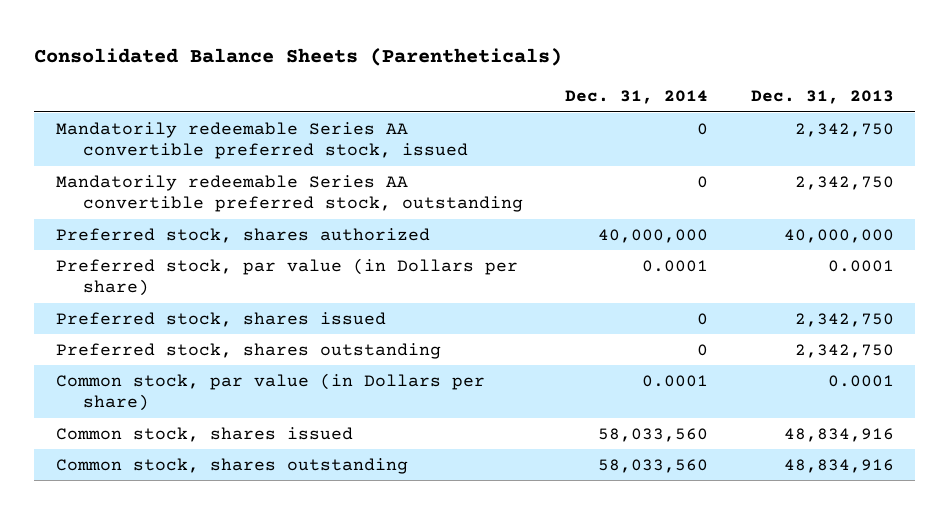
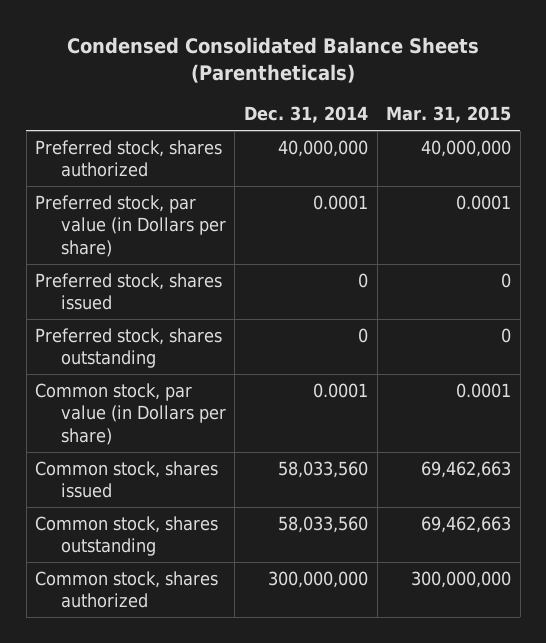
[34,48,563,67] Consolidated Balance Sheets (Parentheticals) -> [67,37,480,84] Condensed Consolidated Balance Sheets (Parentheticals)
[750,90,894,105] Dec. 31, 2013 -> none
none -> [386,106,512,124] Mar. 31, 2015
[55,121,468,160] Mandatorily redeemable Series AA convertible preferred stock, issued -> none
[55,174,523,213] Mandatorily redeemable Series AA convertible preferred stock, outstanding -> none
none -> [35,570,219,609] Common stock, shares authorized

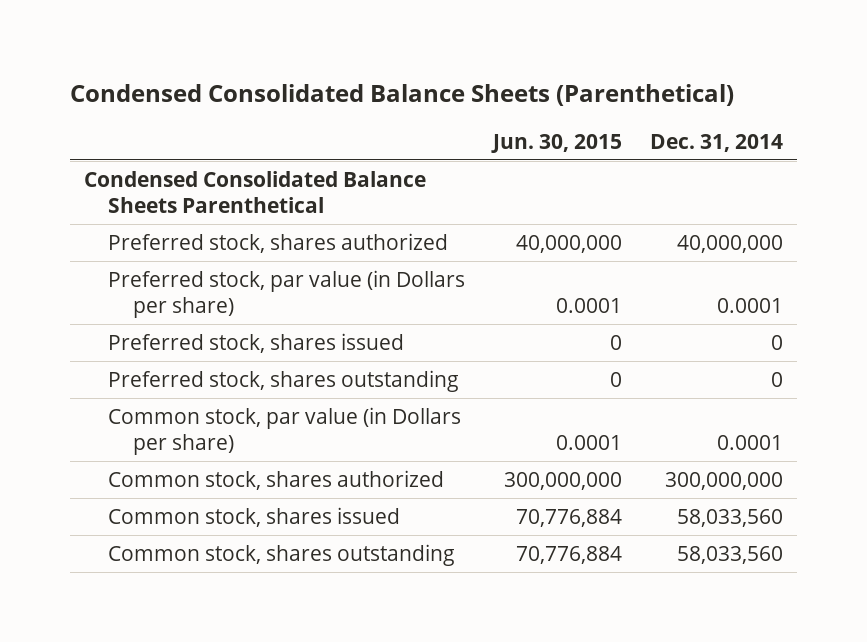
[67,37,480,84] Condensed Consolidated Balance Sheets (Parentheticals) -> [70,84,735,107] Condensed Consolidated Balance Sheets (Parenthetical)
[386,106,512,124] Mar. 31, 2015 -> none
none -> [491,133,623,153] Jun. 30, 2015
none -> [84,170,427,213] Condensed Consolidated Balance Sheets Parenthetical
[35,570,219,609] Common stock, shares authorized -> [108,469,445,490] Common stock, shares authorized

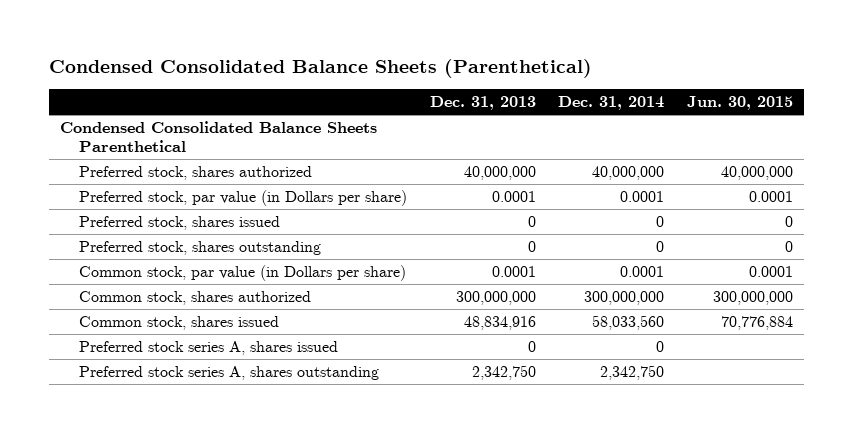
none -> [429,96,536,111] Dec. 31, 2013
[108,543,456,566] Common stock, shares outstanding -> none
none -> [78,341,338,356] Preferred stock series A, shares issued
none -> [78,366,379,381] Preferred stock series A, shares outstanding

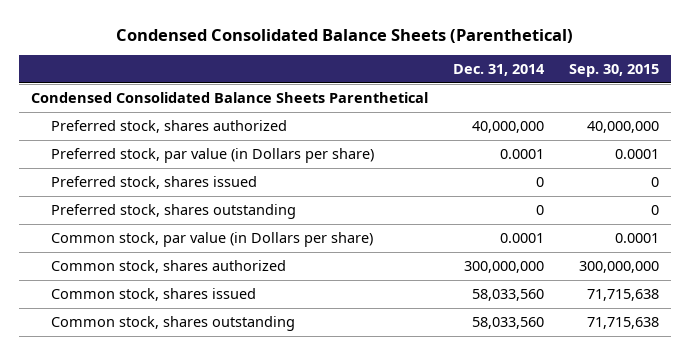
[429,96,536,111] Dec. 31, 2013 -> none
[687,96,794,111] Jun. 30, 2015 -> none
none -> [568,64,659,78] Sep. 30, 2015
[78,341,338,356] Preferred stock series A, shares issued -> none
[78,366,379,381] Preferred stock series A, shares outstanding -> none
none -> [50,315,295,331] Common stock, shares outstanding

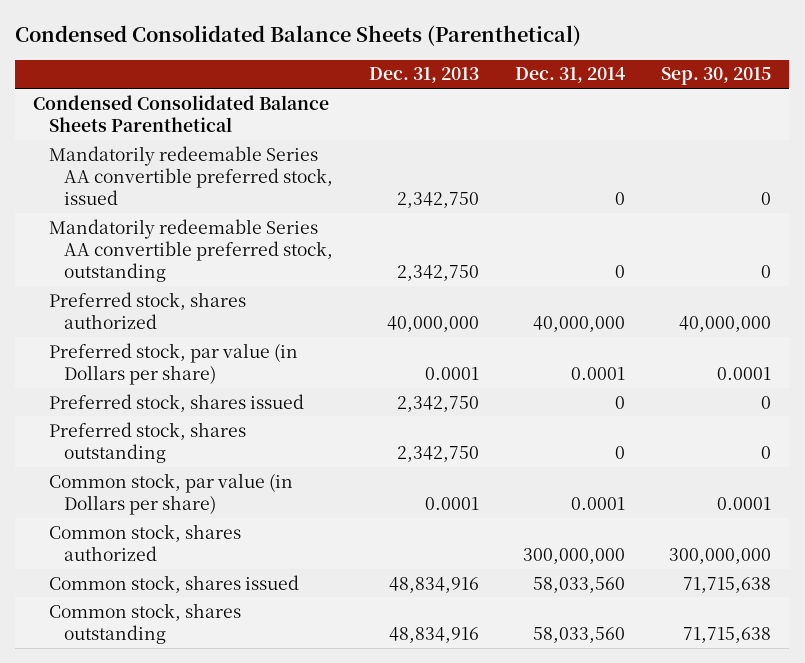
none -> [369,67,480,84] Dec. 31, 2013
none -> [48,145,334,206] Mandatorily redeemable Series AA convertible preferred stock, issued
none -> [48,218,334,283] Mandatorily redeemable Series AA convertible preferred stock, outstanding

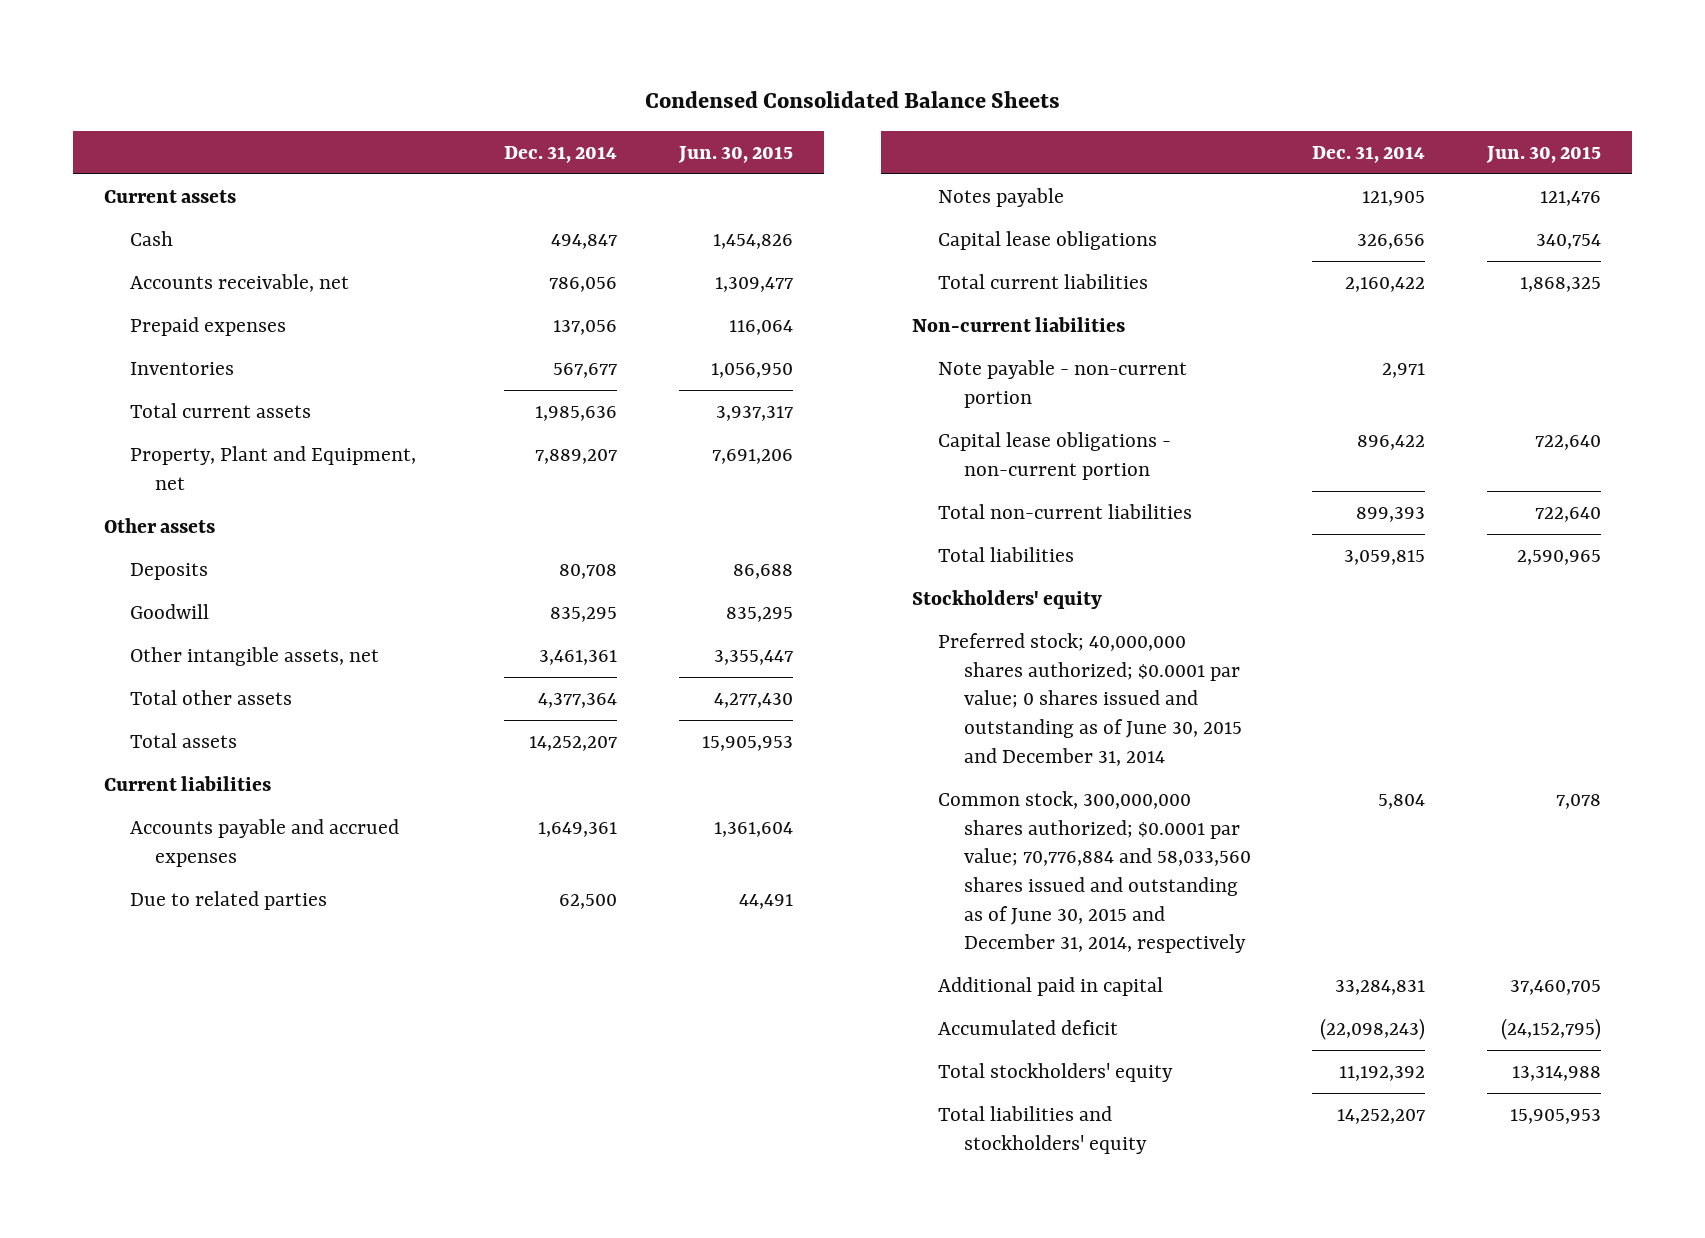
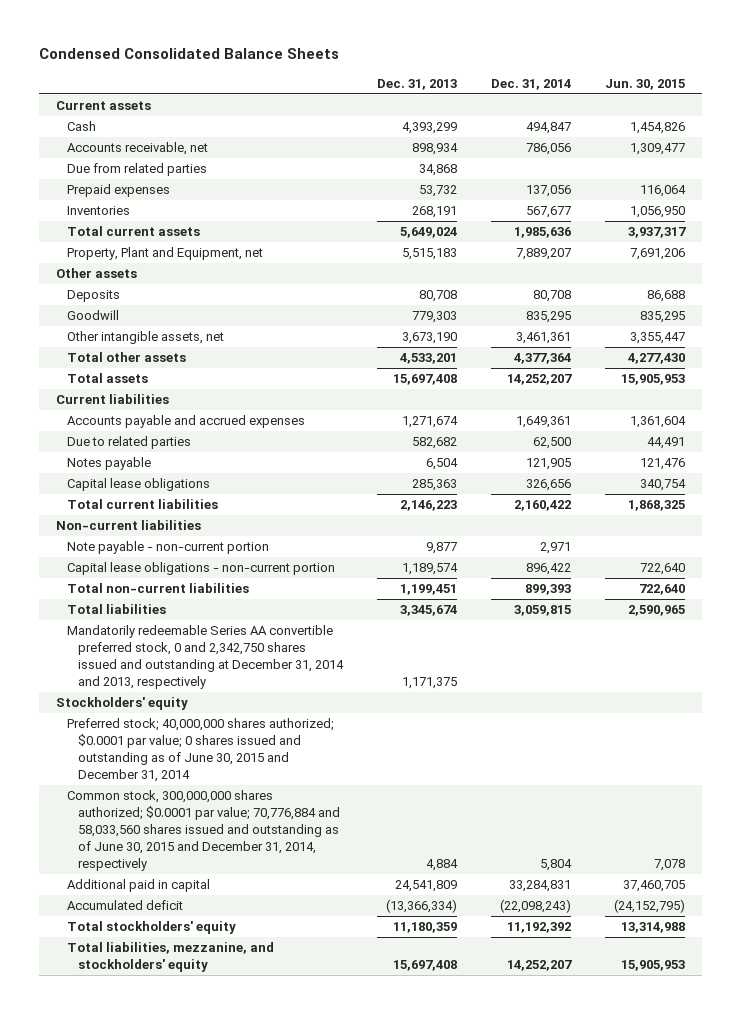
none -> [376,78,457,90] Dec. 31, 2013
none -> [66,163,207,177] Due from related parties
none -> [66,625,344,689] Mandatorily redeemable Series AA convertible preferred stock, 0 and 2,342,750 shares issued and outstanding at December 31, 2014 and 2013, respectively
[937,1105,1147,1154] Total liabilities and stockholders' equity -> [66,942,274,973] Total liabilities, mezzanine, and stockholders' equity

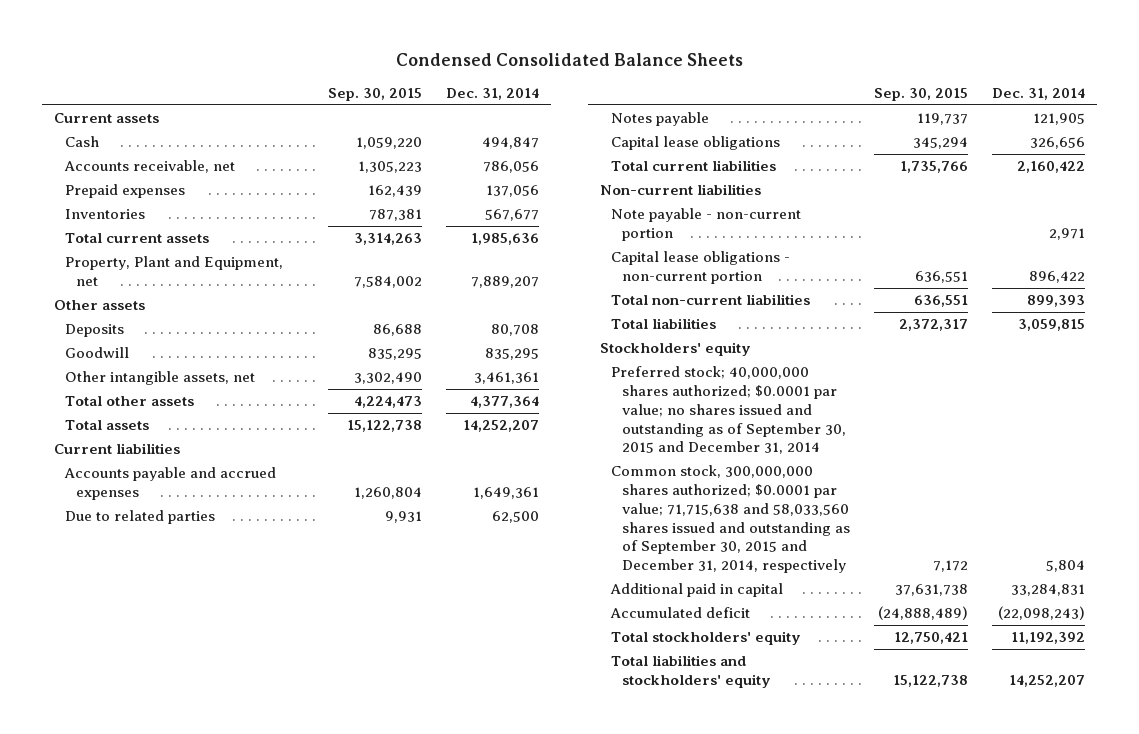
[376,78,457,90] Dec. 31, 2013 -> none
[604,78,685,90] Jun. 30, 2015 -> none
none -> [327,88,422,102] Sep. 30, 2015
[66,163,207,177] Due from related parties -> none
[66,625,344,689] Mandatorily redeemable Series AA convertible preferred stock, 0 and 2,342,750 shares issued and outstanding at December 31, 2014 and 2013, respectively -> none
[66,718,334,782] Preferred stock; 40,000,000 shares authorized; $0.0001 par value; 0 shares issued and outstanding as of June 30, 2015 and December 31, 2014 -> [611,366,847,455] Preferred stock; 40,000,000 shares authorized; $0.0001 par value; no shares issued and outstanding as of September 30, 2015 and December 31, 2014
[66,790,340,871] Common stock, 300,000,000 shares authorized; $0.0001 par value; 70,776,884 and 58,033,560 shares issued and outstanding as of June 30, 2015 and December 31, 2014, respectively -> [611,465,851,574] Common stock, 300,000,000 shares authorized; $0.0001 par value; 71,715,638 and 58,033,560 shares issued and outstanding as of September 30, 2015 and December 31, 2014, respectively
[66,942,274,973] Total liabilities, mezzanine, and stockholders' equity -> [611,655,772,688] Total liabilities and stockholders' equity

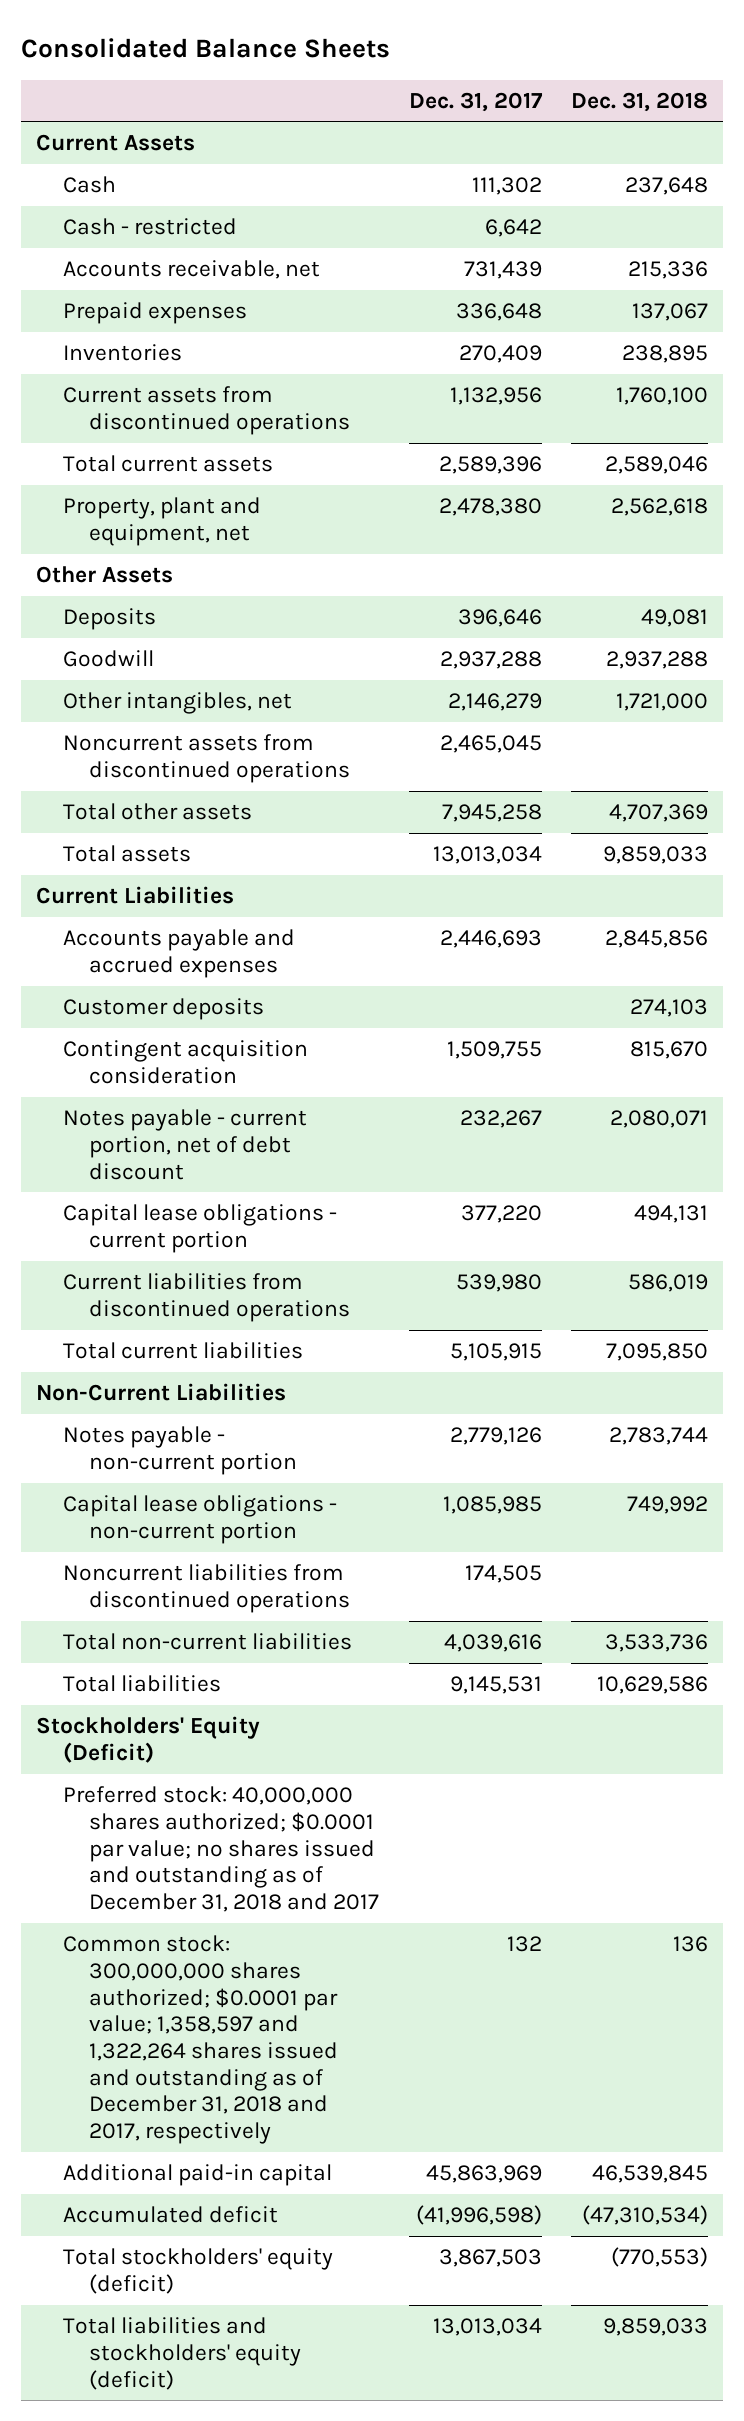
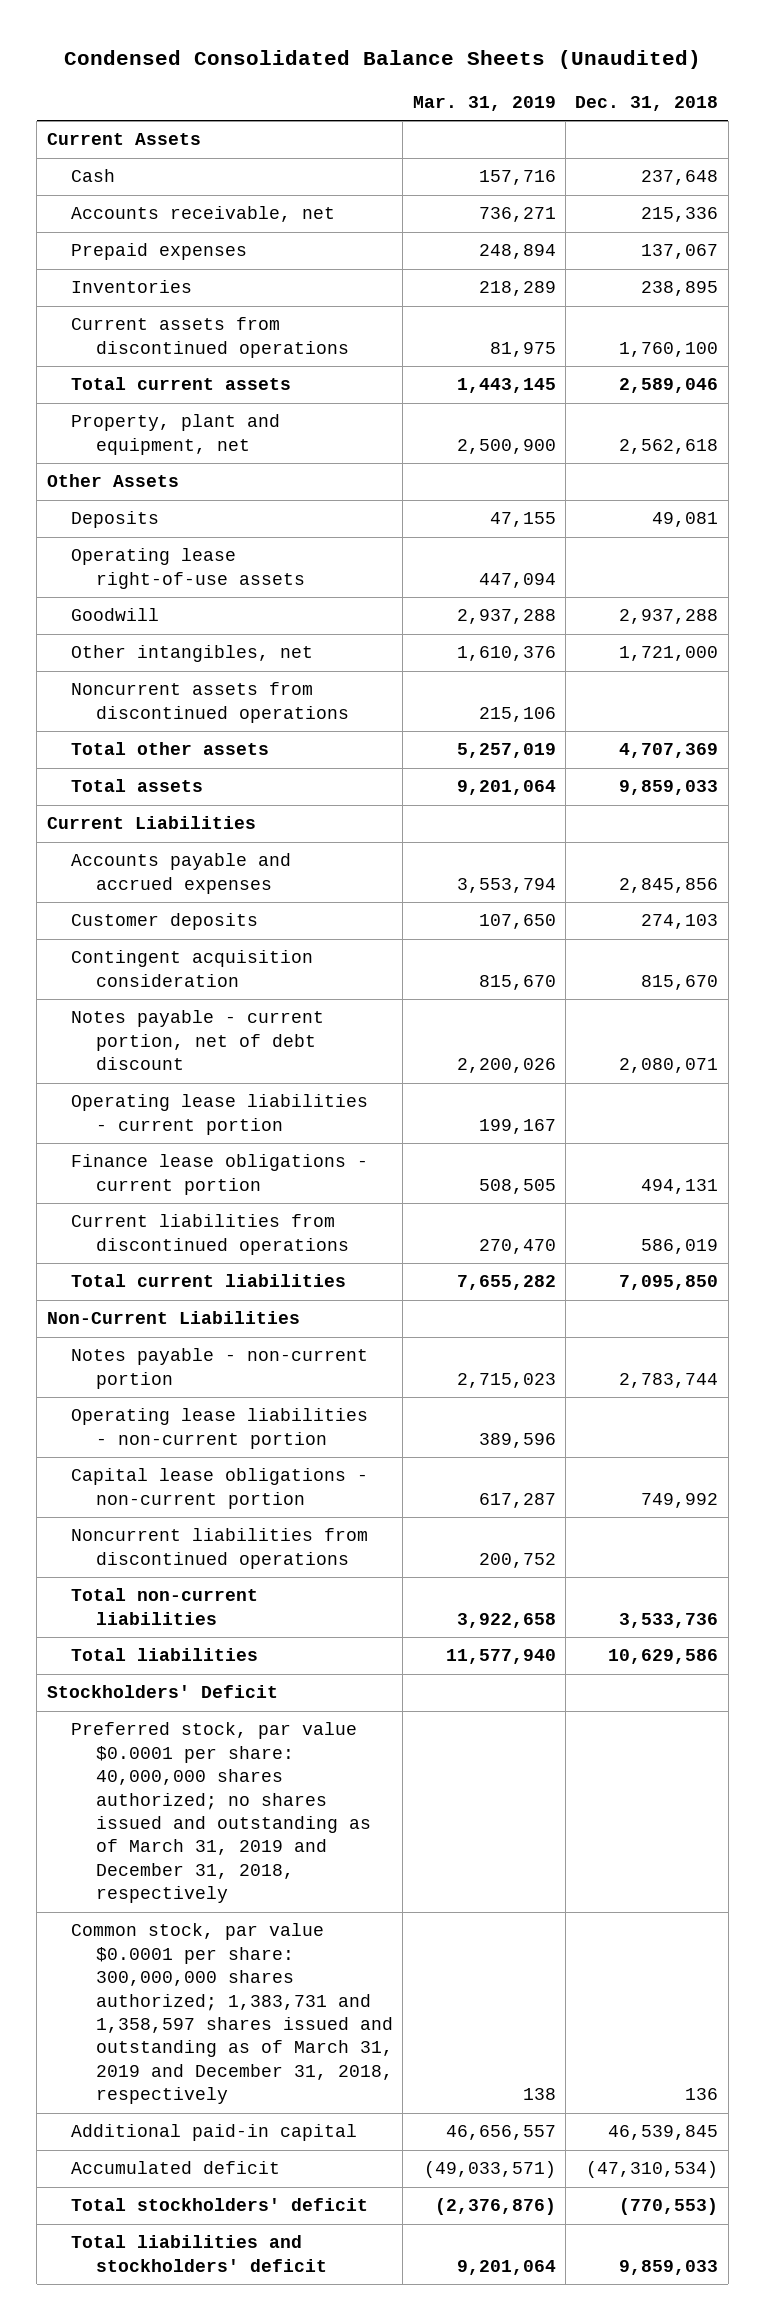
[21,37,391,58] Consolidated Balance Sheets -> [63,50,701,70] Condensed Consolidated Balance Sheets (Unaudited)
[408,91,543,112] Dec. 31, 2017 -> none
none -> [412,95,556,111] Mar. 31, 2019
[62,218,237,236] Cash - restricted -> none
none -> [71,548,305,589] Operating lease right-of-use assets
none -> [71,1094,369,1135] Operating lease liabilities - current portion
[62,1204,337,1253] Capital lease obligations - current portion -> [71,1154,369,1195] Finance lease obligations - current portion
none -> [71,1408,369,1449] Operating lease liabilities - non-current portion
[35,1716,260,1763] Stockholders' Equity (Deficit) -> [46,1685,278,1699] Stockholders' Deficit
[62,1786,380,1912] Preferred stock: 40,000,000 shares authorized; $0.0001 par value; no shares issued and outstanding as of December 31, 2018 and 2017 -> [71,1722,371,1904] Preferred stock, par value $0.0001 per share: 40,000,000 shares authorized; no shares issued and outstanding as of March 31, 2019 and December 31, 2018, respectively
[62,1935,339,2145] Common stock: 300,000,000 shares authorized; $0.0001 par value; 1,358,597 and 1,322,264 shares issued and outstanding as of December 31, 2018 and 2017, respectively -> [71,1923,393,2105] Common stock, par value $0.0001 per share: 300,000,000 shares authorized; 1,383,731 and 1,358,597 shares issued and outstanding as of March 31, 2019 and December 31, 2018, respectively
[62,2248,333,2294] Total stockholders' equity (deficit) -> [71,2198,369,2212] Total stockholders' deficit
[62,2317,302,2390] Total liabilities and stockholders' equity (deficit) -> [71,2235,327,2272] Total liabilities and stockholders' deficit

